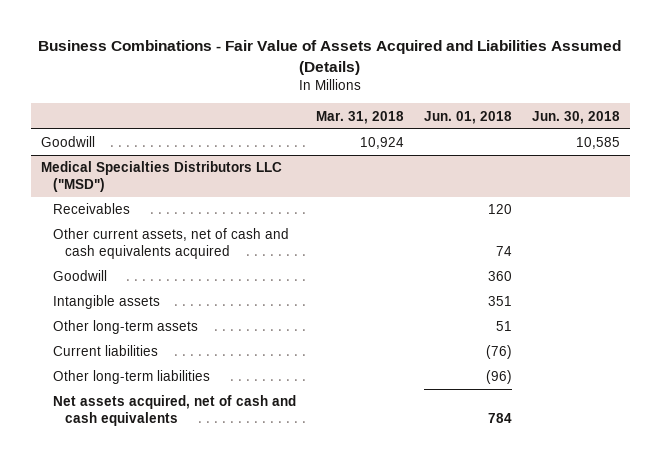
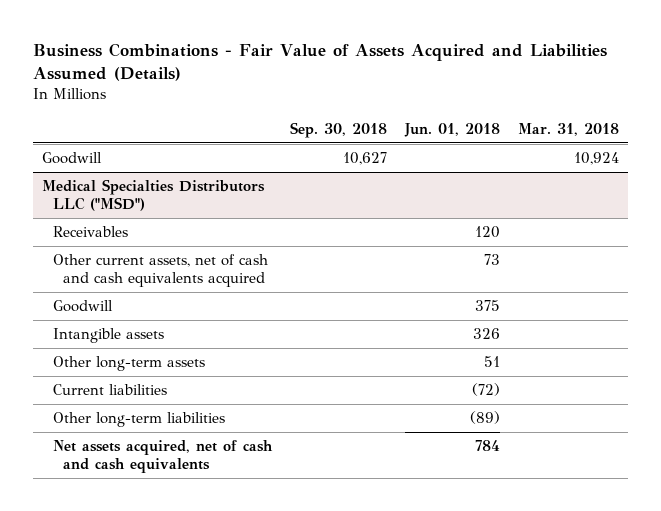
[531,110,620,124] Jun. 30, 2018 -> none
none -> [289,121,387,138] Sep. 30, 2018
[495,246,512,257] 74 -> [483,254,500,266] 73
[487,271,512,282] 360 -> [474,300,500,312] 375
[487,296,512,307] 351 -> [472,328,500,340] 326
[485,345,512,360] (76) -> [471,383,500,397] (72)
[485,370,512,385] (96) -> [469,411,500,425] (89)

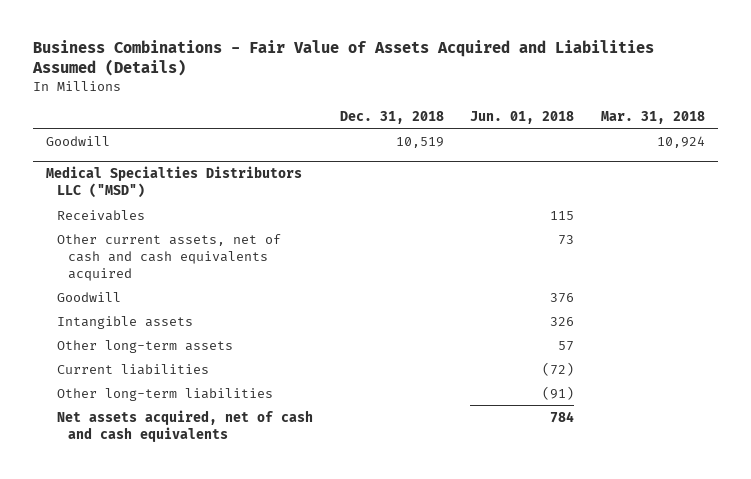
[289,121,387,138] Sep. 30, 2018 -> none
none -> [339,110,444,124] Dec. 31, 2018
[474,226,500,239] 120 -> [550,210,575,220] 115
[474,300,500,312] 375 -> [550,292,575,303] 376
[483,356,500,368] 51 -> [558,340,575,351] 57
[469,411,500,425] (89) -> [542,385,575,400] (91)

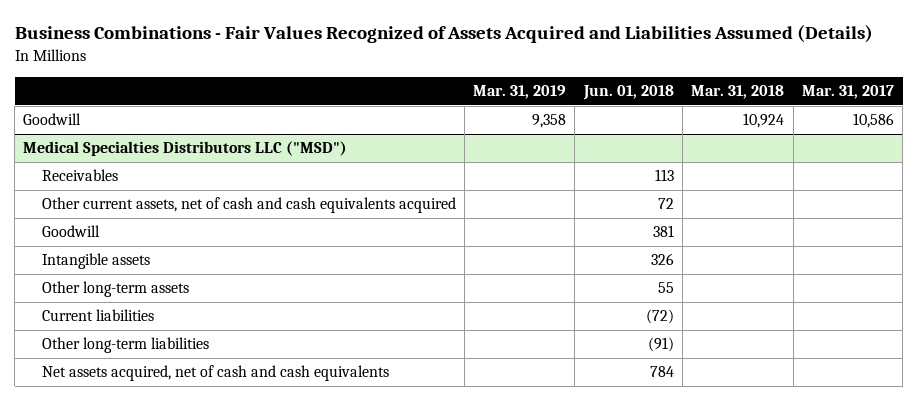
[31,39,654,77] Business Combinations - Fair Value of Assets Acquired and Liabilities Assumed (Details) -> [14,25,873,44] Business Combinations - Fair Values Recognized of Assets Acquired and Liabilities Assumed (Details)
[339,110,444,124] Dec. 31, 2018 -> none
none -> [473,85,567,100] Mar. 31, 2019
none -> [801,85,894,100] Mar. 31, 2017
[550,210,575,220] 115 -> [654,169,674,182] 113
[558,234,575,245] 73 -> [657,198,674,210] 72
[550,292,575,303] 376 -> [652,225,674,238] 381
[558,340,575,351] 57 -> [657,282,674,294] 55

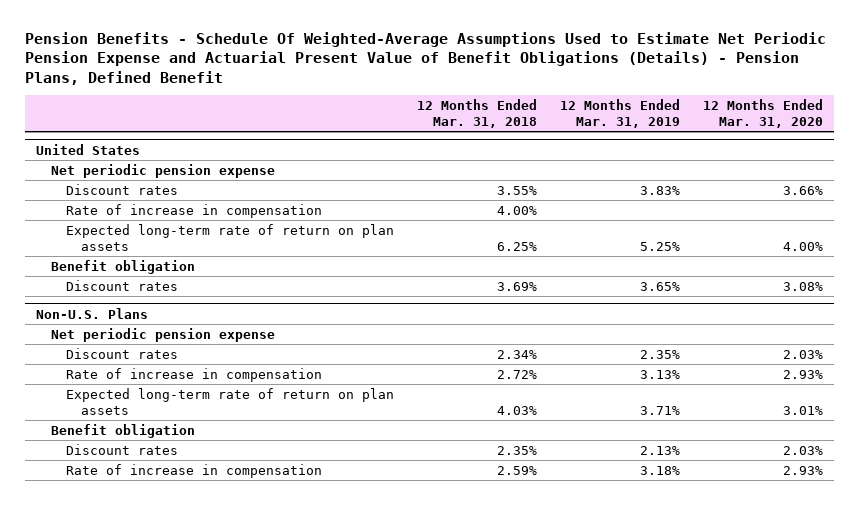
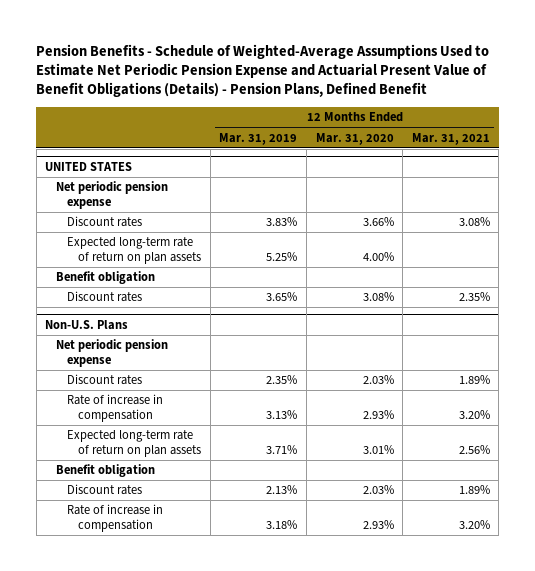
[24,32,826,85] Pension Benefits - Schedule Of Weighted-Average Assumptions Used to Estimate Net Periodic Pension Expense and Actuarial Present Value of Benefit Obligations (Details) - Pension Plans, Defined Benefit -> [36,43,490,98] Pension Benefits - Schedule of Weighted-Average Assumptions Used to Estimate Net Periodic Pension Expense and Actuarial Present Value of Benefit Obligations (Details) - Pension Plans, Defined Benefit
[416,98,537,128] 12 Months Ended Mar. 31, 2018 -> none
none -> [411,132,490,145] Mar. 31, 2021
[36,143,141,155] United States -> [45,161,133,171] UNITED STATES
[66,203,323,218] Rate of increase in compensation -> none

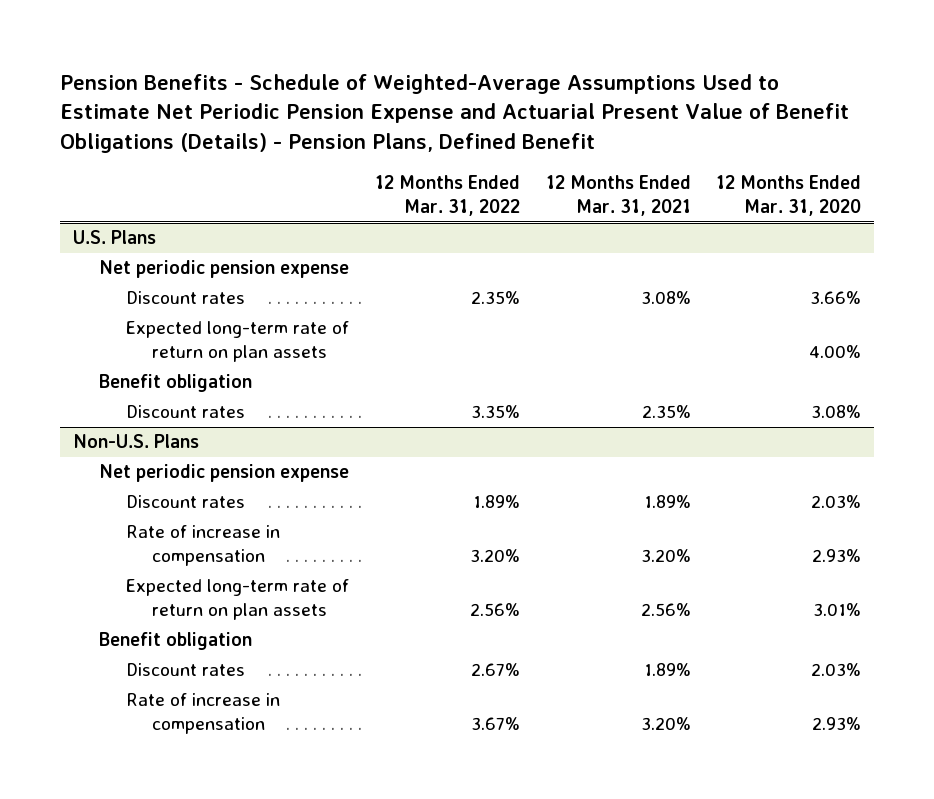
[219,132,298,145] Mar. 31, 2019 -> none
none -> [374,175,520,217] 12 Months Ended Mar. 31, 2022
[45,161,133,171] UNITED STATES -> [73,230,157,245] U.S. Plans

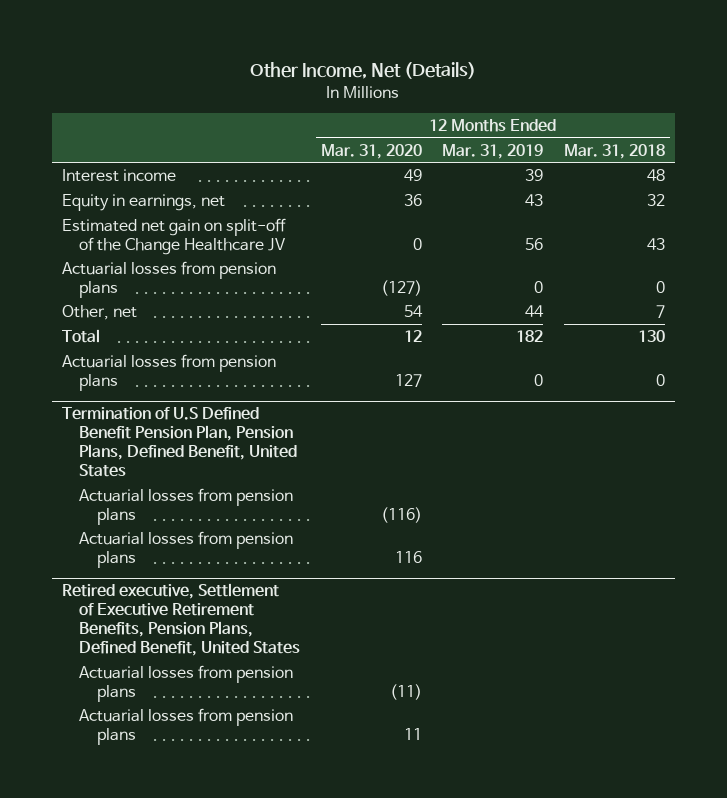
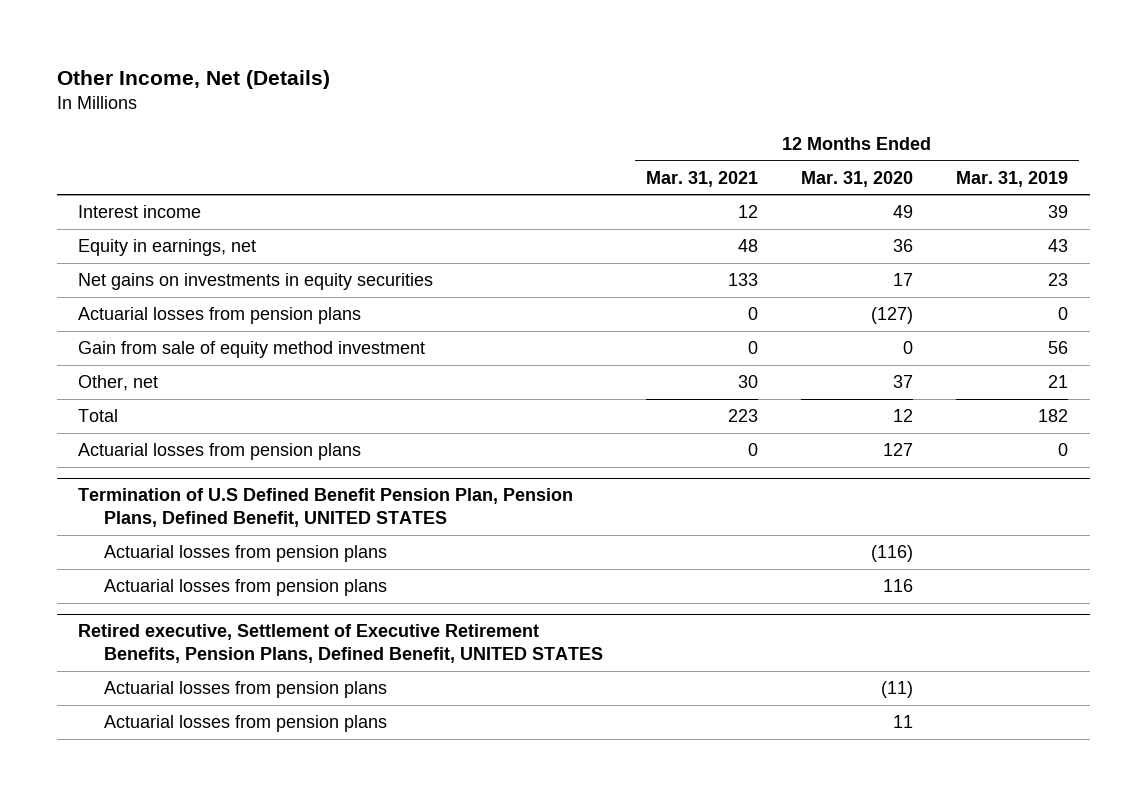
[563,143,665,159] Mar. 31, 2018 -> none
none -> [646,170,759,187] Mar. 31, 2021
[62,217,287,255] Estimated net gain on split-off of the Change Healthcare JV -> none
none -> [78,273,434,291] Net gains on investments in equity securities
none -> [78,341,426,359] Gain from sale of equity method investment
[403,304,423,317] 54 -> [893,375,914,389] 37
[525,304,545,317] 44 -> [1048,375,1069,389] 21
[62,407,298,478] Termination of U.S Defined Benefit Pension Plan, Pension Plans, Defined Benefit, United States -> [78,488,574,528] Termination of U.S Defined Benefit Pension Plan, Pension Plans, Defined Benefit, UNITED STATES
[62,583,301,657] Retired executive, Settlement of Executive Retirement Benefits, Pension Plans, Defined Benefit, United States -> [78,624,604,664] Retired executive, Settlement of Executive Retirement Benefits, Pension Plans, Defined Benefit, UNITED STATES

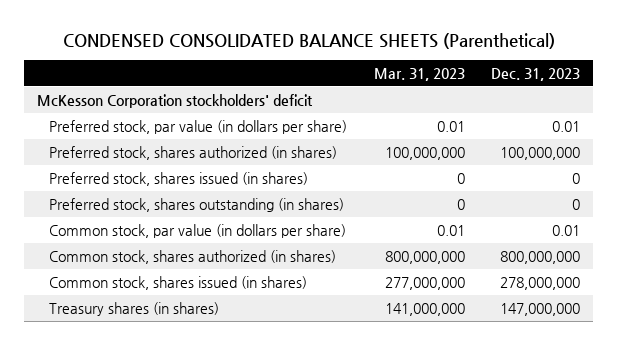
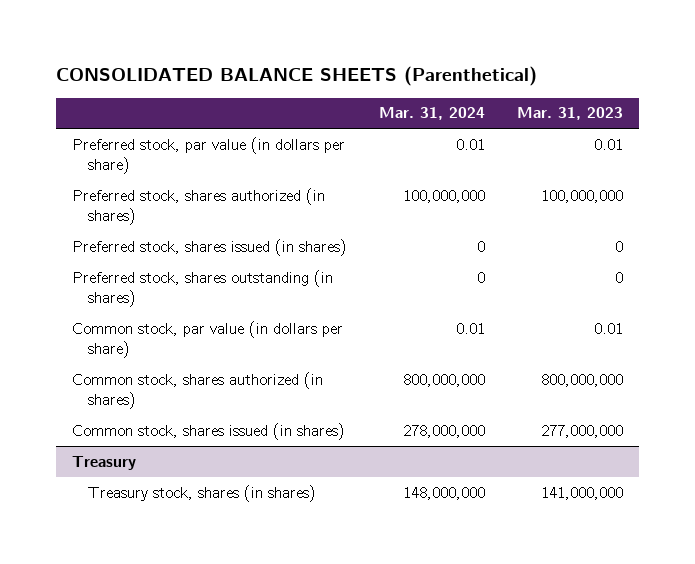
[62,32,555,49] CONDENSED CONSOLIDATED BALANCE SHEETS (Parenthetical) -> [56,66,538,87] CONSOLIDATED BALANCE SHEETS (Parenthetical)
[491,67,581,81] Dec. 31, 2023 -> none
none -> [379,107,486,121] Mar. 31, 2024
[37,93,314,108] McKesson Corporation stockholders' deficit -> none
none -> [72,455,137,470] Treasury
[49,301,220,316] Treasury shares (in shares) -> [88,484,317,502] Treasury stock, shares (in shares)

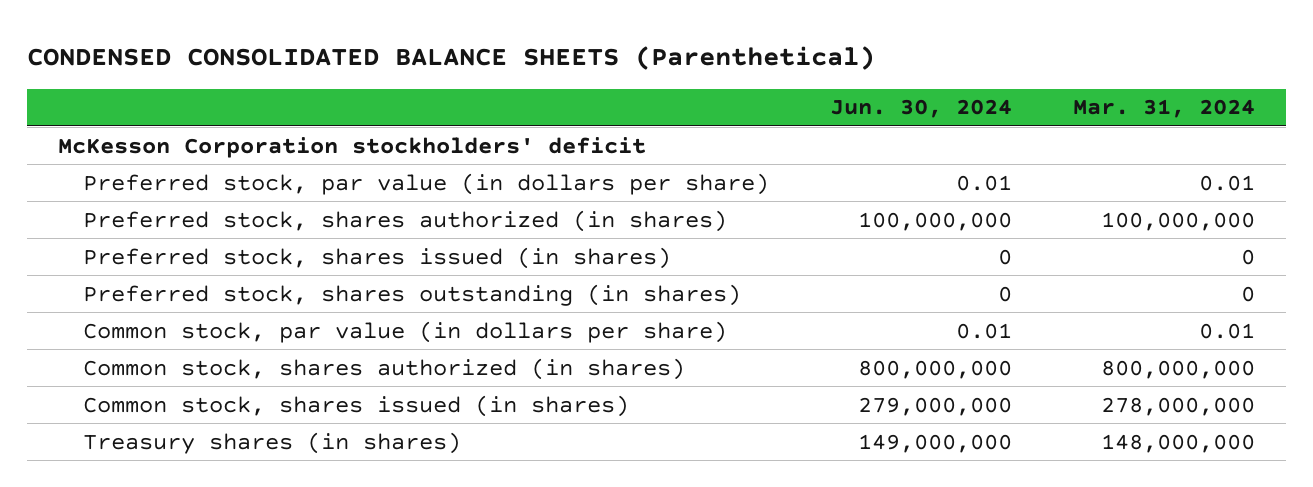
[56,66,538,87] CONSOLIDATED BALANCE SHEETS (Parenthetical) -> [27,45,876,70] CONDENSED CONSOLIDATED BALANCE SHEETS (Parenthetical)
[517,107,624,121] Mar. 31, 2023 -> none
none -> [830,99,1013,119] Jun. 30, 2024
none -> [58,136,647,158] McKesson Corporation stockholders' deficit
[72,455,137,470] Treasury -> none
[88,484,317,502] Treasury stock, shares (in shares) -> [82,431,461,454] Treasury shares (in shares)

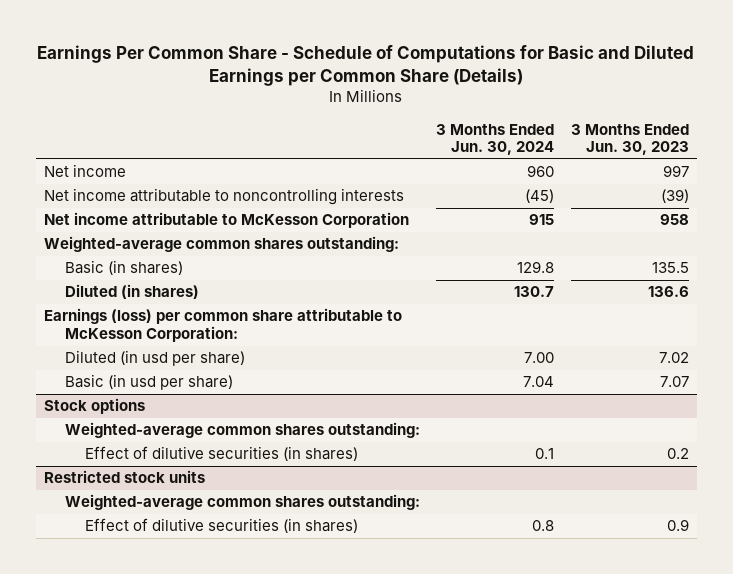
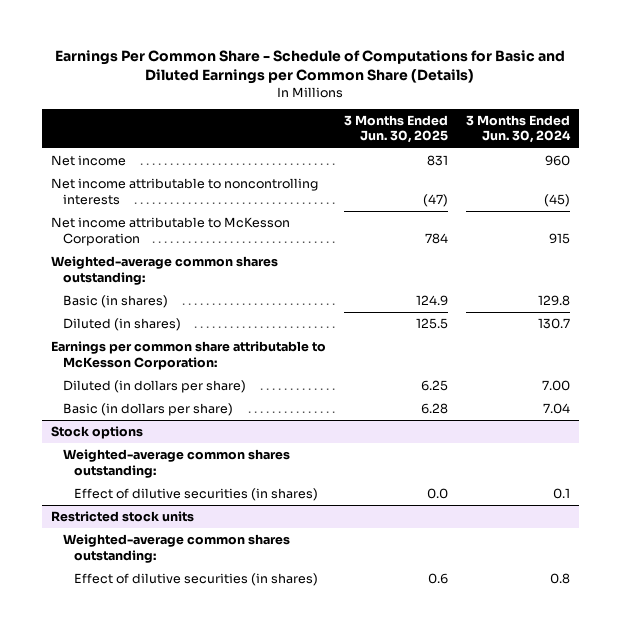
[570,123,689,156] 3 Months Ended Jun. 30, 2023 -> none
none -> [343,114,448,144] 3 Months Ended Jun. 30, 2025
[44,308,403,342] Earnings (loss) per common share attributable to McKesson Corporation: -> [50,341,326,370] Earnings per common share attributable to McKesson Corporation:
[64,350,245,367] Diluted (in usd per share) -> [62,380,246,394] Diluted (in dollars per share)
[64,374,233,391] Basic (in usd per share) -> [62,403,233,417] Basic (in dollars per share)

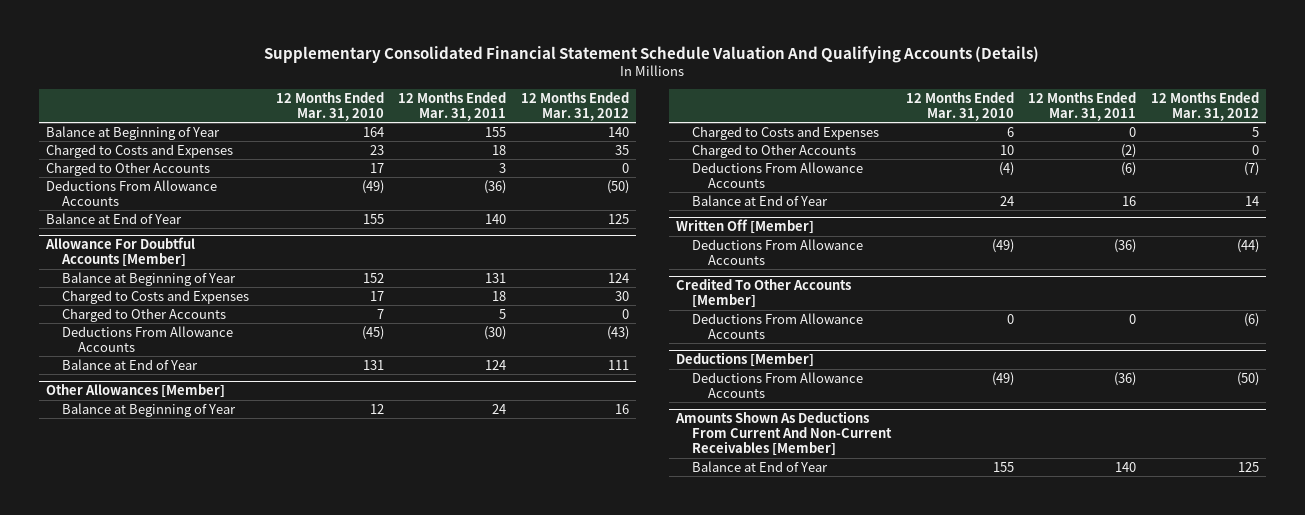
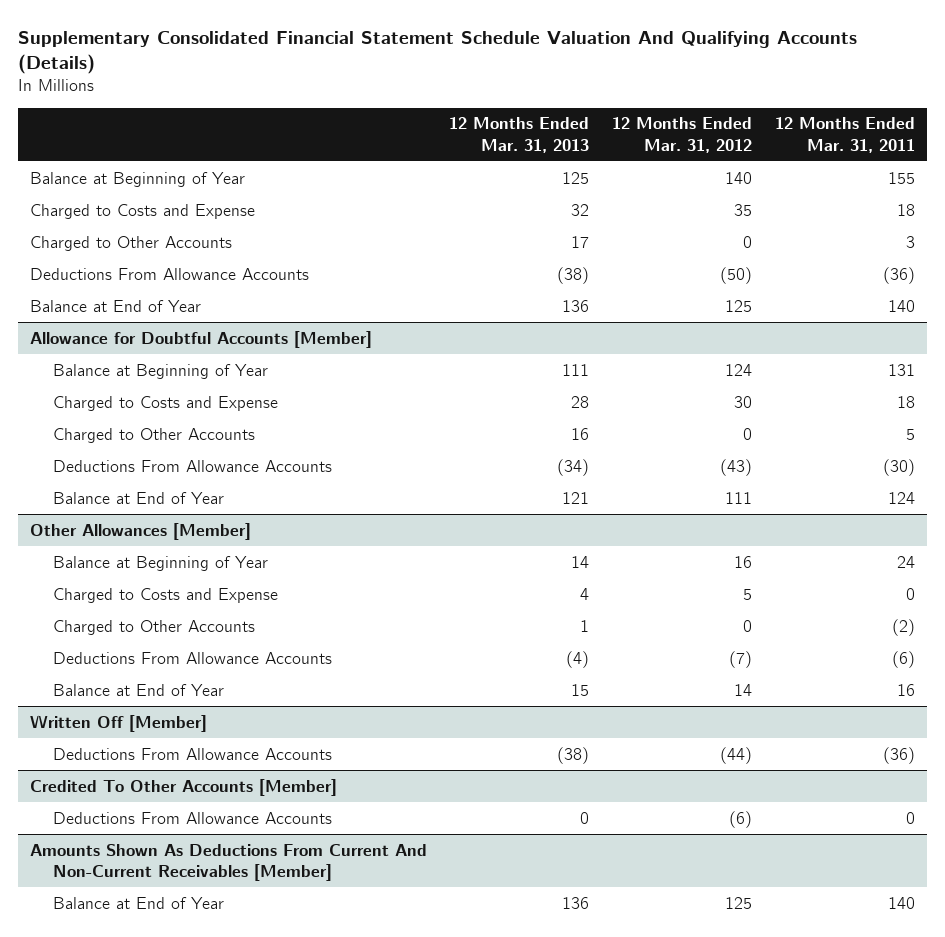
[275,92,384,121] 12 Months Ended Mar. 31, 2010 -> none
none -> [449,117,590,153] 12 Months Ended Mar. 31, 2013
[45,143,233,158] Charged to Costs and Expenses -> [29,203,255,219] Charged to Costs and Expense
[44,237,195,268] Allowance For Doubtful Accounts [Member] -> [29,330,372,348] Allowance for Doubtful Accounts [Member]
[62,289,250,304] Charged to Costs and Expenses -> [53,395,279,411] Charged to Costs and Expense
[692,125,880,140] Charged to Costs and Expenses -> [53,587,279,603] Charged to Costs and Expense
[675,352,814,368] Deductions [Member] -> none
[692,371,864,398] Deductions From Allowance Accounts -> none

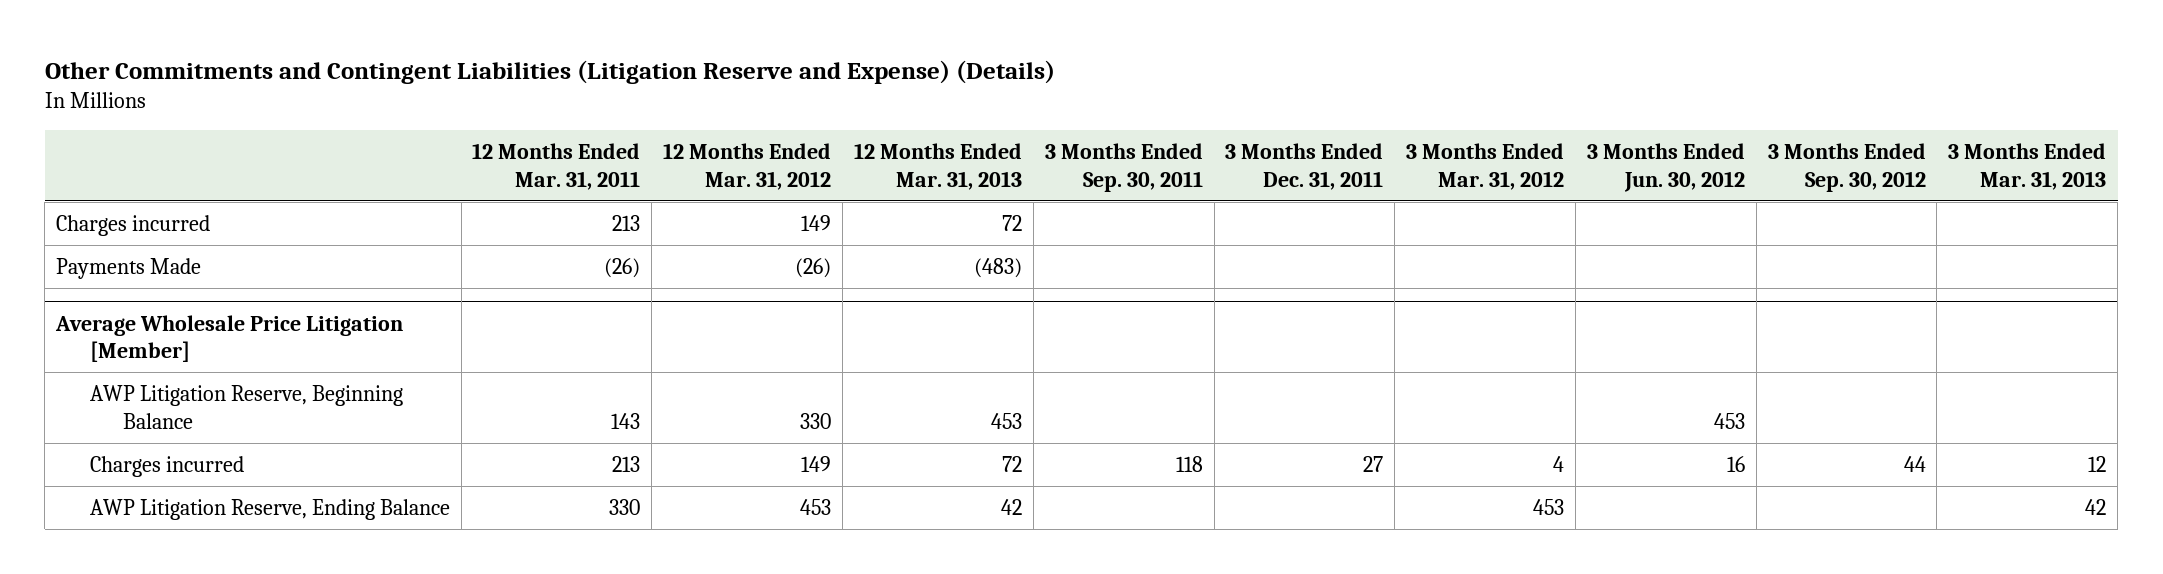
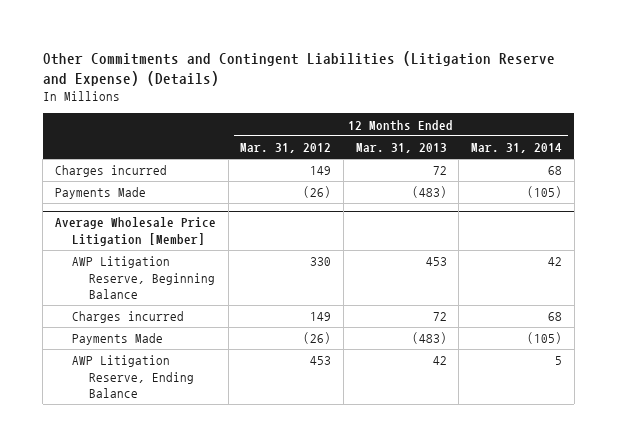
[472,143,641,190] 12 Months Ended Mar. 31, 2011 -> none
[1044,143,1203,192] 3 Months Ended Sep. 30, 2011 -> none
[1225,143,1384,190] 3 Months Ended Dec. 31, 2011 -> none
[1406,143,1565,190] 3 Months Ended Mar. 31, 2012 -> none
[1586,143,1745,192] 3 Months Ended Jun. 30, 2012 -> none
[1767,143,1926,192] 3 Months Ended Sep. 30, 2012 -> none
[1948,143,2107,190] 3 Months Ended Mar. 31, 2013 -> none
none -> [471,143,563,154] Mar. 31, 2014
none -> [72,333,164,346] Payments Made

